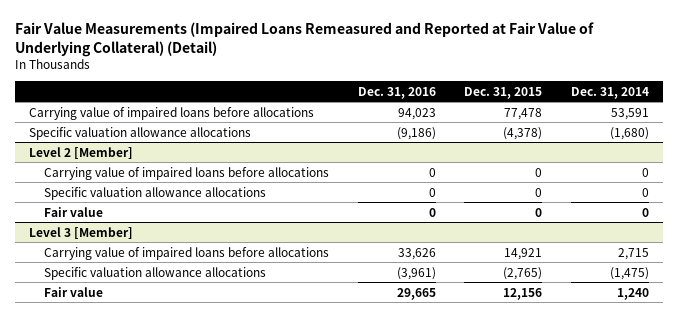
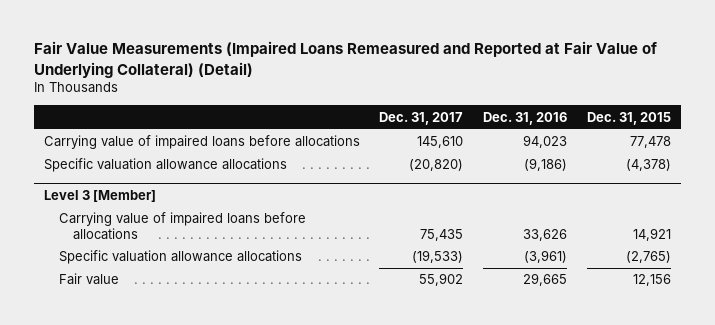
[570,86,649,99] Dec. 31, 2014 -> none
none -> [379,111,464,125] Dec. 31, 2017
[29,146,134,159] Level 2 [Member] -> none
[44,166,330,180] Carrying value of impaired loans before allocations -> none
[44,186,267,200] Specific valuation allowance allocations -> none
[44,206,104,217] Fair value -> none

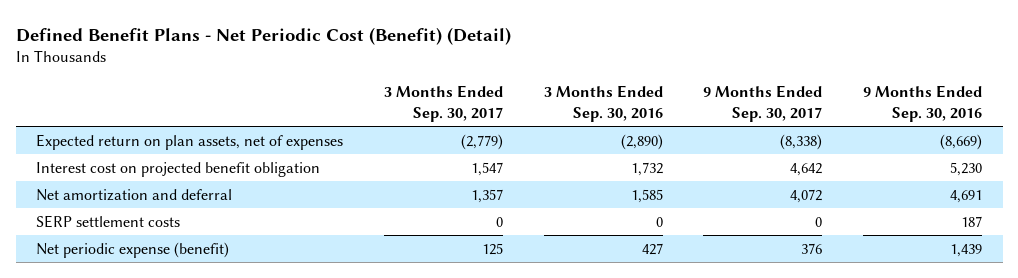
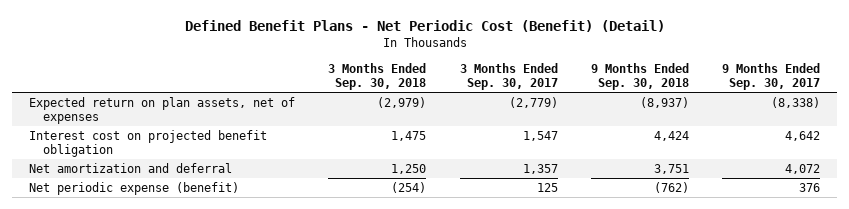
[543,85,663,122] 3 Months Ended Sep. 30, 2016 -> none
[863,85,983,122] 9 Months Ended Sep. 30, 2016 -> none
none -> [328,63,427,91] 3 Months Ended Sep. 30, 2018
none -> [590,63,689,91] 9 Months Ended Sep. 30, 2018
[36,214,181,228] SERP settlement costs -> none

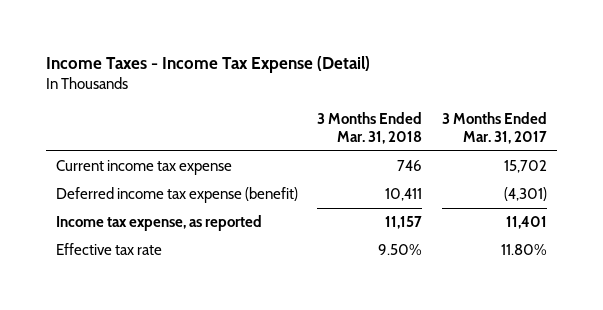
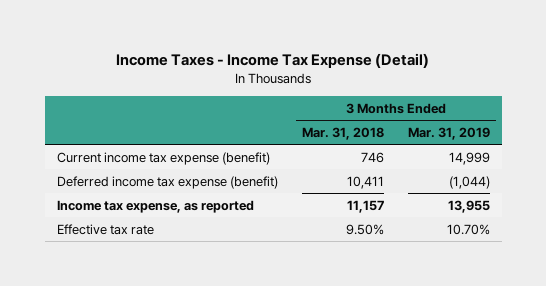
[442,111,548,144] 3 Months Ended Mar. 31, 2017 -> none
none -> [407,126,490,140] Mar. 31, 2019
[55,160,232,176] Current income tax expense -> [56,151,270,165] Current income tax expense (benefit)

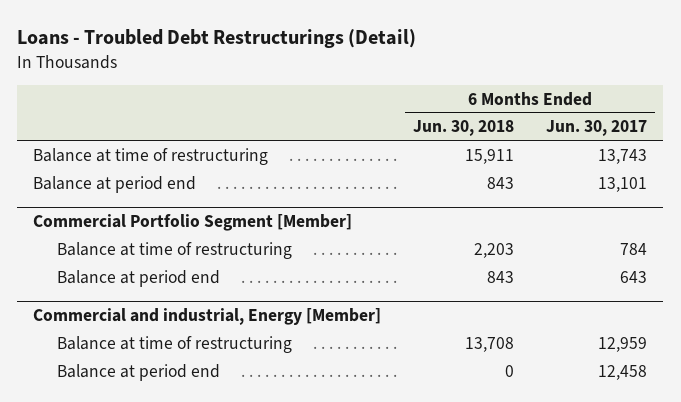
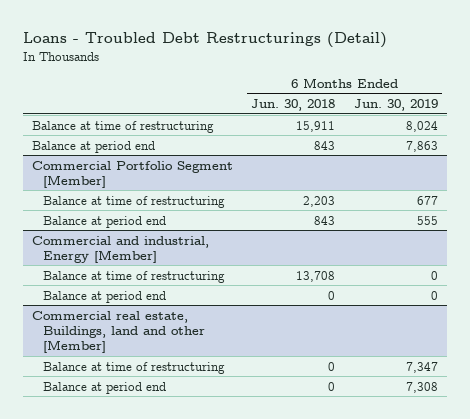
[546,120,648,137] Jun. 30, 2017 -> none
none -> [353,99,438,112] Jun. 30, 2019
none -> [32,310,205,353] Commercial real estate, Buildings, land and other [Member]
none -> [42,361,225,374] Balance at time of restructuring
none -> [42,381,166,394] Balance at period end

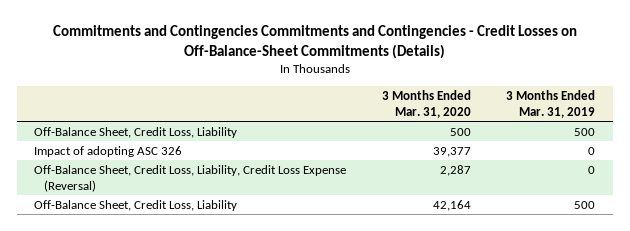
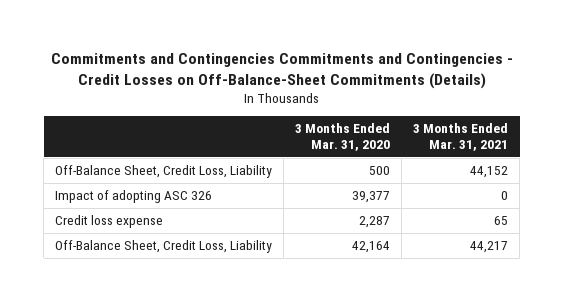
[506,89,596,118] 3 Months Ended Mar. 31, 2019 -> none
none -> [413,123,509,151] 3 Months Ended Mar. 31, 2021
[34,164,347,192] Off-Balance Sheet, Credit Loss, Liability, Credit Loss Expense (Reversal) -> [55,215,164,229] Credit loss expense

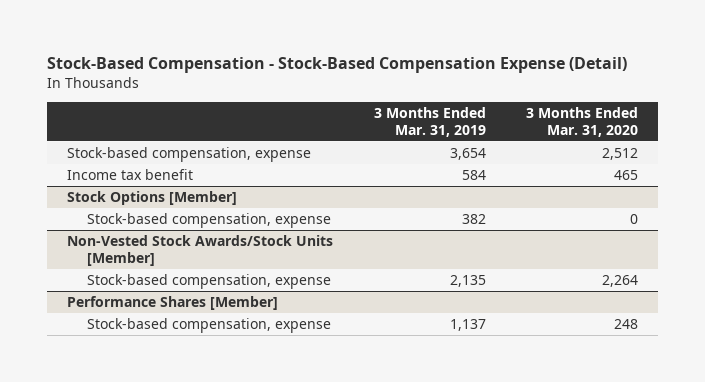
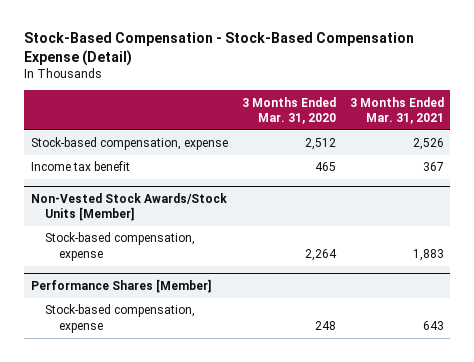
[373,106,486,137] 3 Months Ended Mar. 31, 2019 -> none
none -> [349,96,444,124] 3 Months Ended Mar. 31, 2021
[67,191,238,206] Stock Options [Member] -> none
[86,213,331,229] Stock-based compensation, expense -> none

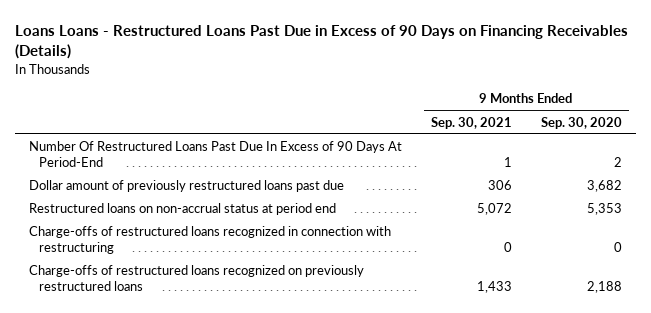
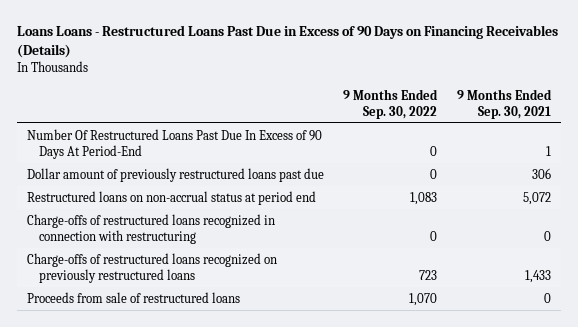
[540,116,622,129] Sep. 30, 2020 -> none
none -> [343,88,439,119] 9 Months Ended Sep. 30, 2022
none -> [26,291,240,303] Proceeds from sale of restructured loans

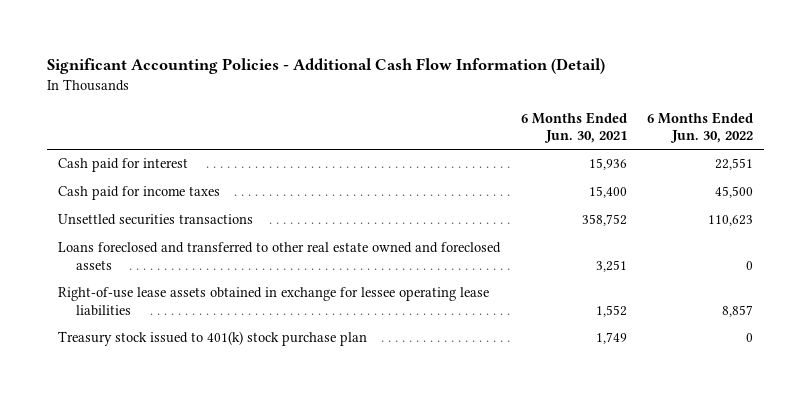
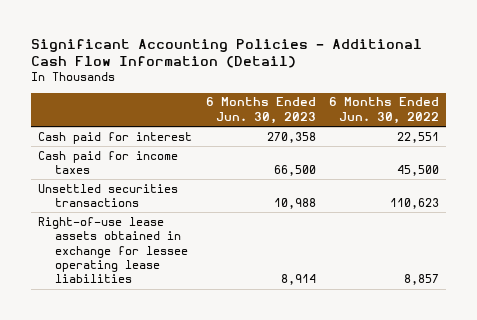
[520,111,627,144] 6 Months Ended Jun. 30, 2021 -> none
none -> [205,97,316,124] 6 Months Ended Jun. 30, 2023
[57,242,501,271] Loans foreclosed and transferred to other real estate owned and foreclosed assets -> none
[57,331,367,347] Treasury stock issued to 401(k) stock purchase plan -> none

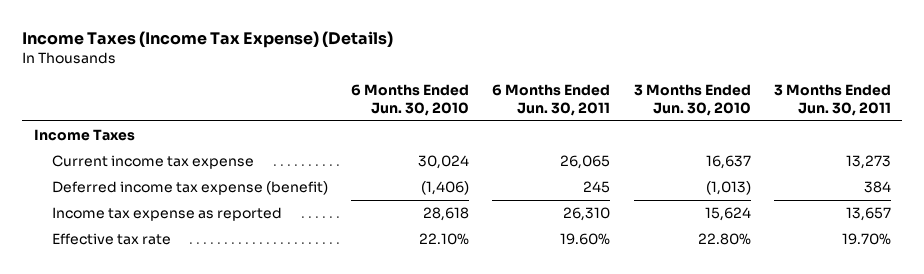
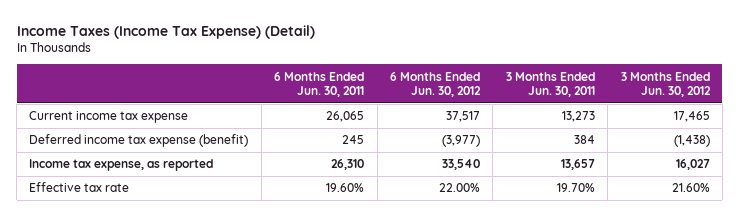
[22,31,394,49] Income Taxes (Income Tax Expense) (Details) -> [16,24,315,39] Income Taxes (Income Tax Expense) (Detail)
[351,84,470,117] 6 Months Ended Jun. 30, 2010 -> none
[633,84,751,117] 3 Months Ended Jun. 30, 2010 -> none
none -> [389,71,481,98] 6 Months Ended Jun. 30, 2012
none -> [620,71,711,98] 3 Months Ended Jun. 30, 2012
[33,128,135,141] Income Taxes -> none
[52,206,283,221] Income tax expense as reported -> [29,159,214,172] Income tax expense, as reported

